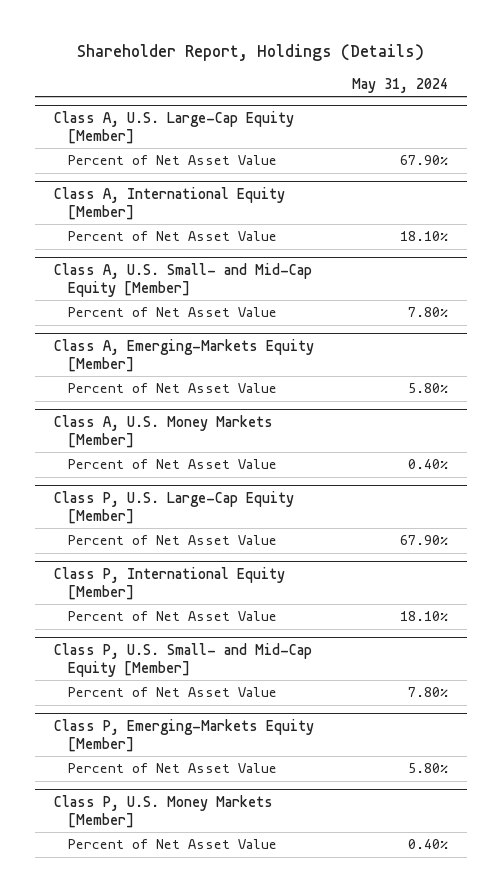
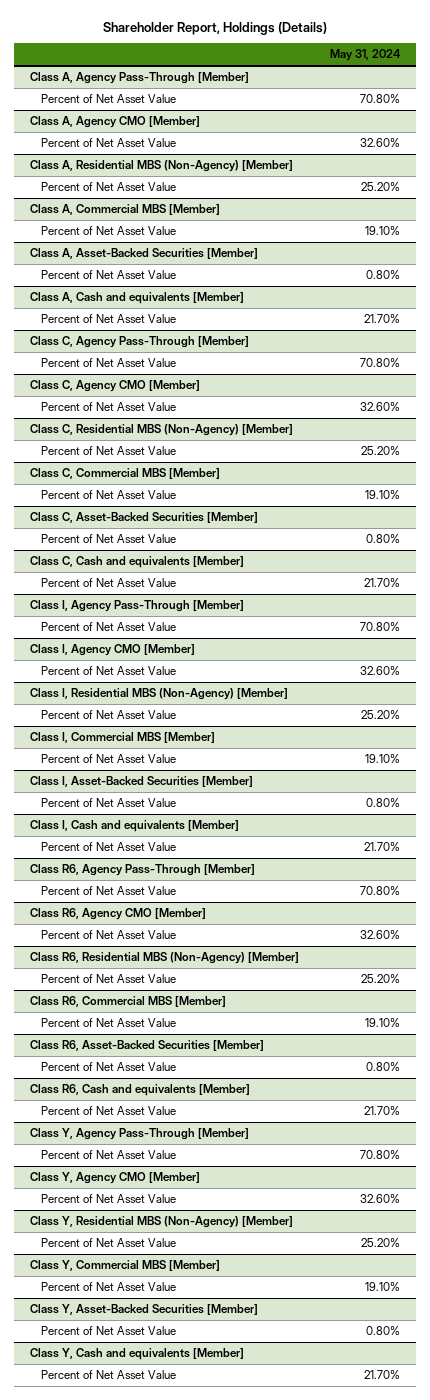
[53,111,294,144] Class A, U.S. Large-Cap Equity [Member] -> none
[53,187,285,220] Class A, International Equity [Member] -> none
[53,263,312,297] Class A, U.S. Small- and Mid-Cap Equity [Member] -> none
[53,339,314,372] Class A, Emerging-Markets Equity [Member] -> none
[53,415,273,448] Class A, U.S. Money Markets [Member] -> none
[53,491,294,524] Class P, U.S. Large-Cap Equity [Member] -> none
[53,567,285,600] Class P, International Equity [Member] -> none
[53,643,312,677] Class P, U.S. Small- and Mid-Cap Equity [Member] -> none
[53,719,314,752] Class P, Emerging-Markets Equity [Member] -> none
[53,795,273,828] Class P, U.S. Money Markets [Member] -> none
none -> [29,72,249,85] Class A, Agency Pass-Through [Member]
[400,155,449,166] 67.90% -> [360,94,401,104] 70.80%
none -> [29,116,200,129] Class A, Agency CMO [Member]
[400,231,449,242] 18.10% -> [360,138,401,148] 32.60%
none -> [29,160,293,173] Class A, Residential MBS (Non-Agency) [Member]
[408,307,449,318] 7.80% -> [361,182,401,192] 25.20%
none -> [29,204,220,216] Class A, Commercial MBS [Member]
[408,383,449,394] 5.80% -> [365,226,401,236] 19.10%
none -> [29,248,258,260] Class A, Asset-Backed Securities [Member]
[408,459,449,470] 0.40% -> [366,270,401,280] 0.80%
none -> [29,292,244,305] Class A, Cash and equivalents [Member]
[400,535,449,546] 67.90% -> [364,314,401,324] 21.70%
none -> [29,336,249,349] Class C, Agency Pass-Through [Member]
[400,611,449,622] 18.10% -> [360,358,401,368] 70.80%
none -> [29,380,200,393] Class C, Agency CMO [Member]
[408,687,449,698] 7.80% -> [360,402,401,412] 32.60%
none -> [29,424,293,437] Class C, Residential MBS (Non-Agency) [Member]
[408,763,449,774] 5.80% -> [361,446,401,456] 25.20%
none -> [29,468,220,480] Class C, Commercial MBS [Member]
[408,839,449,850] 0.40% -> [365,490,401,500] 19.10%
none -> [29,512,258,524] Class C, Asset-Backed Securities [Member]
none -> [41,534,177,544] Percent of Net Asset Value
none -> [29,556,244,569] Class C, Cash and equivalents [Member]
none -> [41,578,177,588] Percent of Net Asset Value
none -> [29,600,244,613] Class I, Agency Pass-Through [Member]
none -> [41,622,177,632] Percent of Net Asset Value
none -> [29,644,195,657] Class I, Agency CMO [Member]
none -> [41,666,177,676] Percent of Net Asset Value
none -> [29,688,288,701] Class I, Residential MBS (Non-Agency) [Member]
none -> [41,710,177,720] Percent of Net Asset Value
none -> [29,732,215,744] Class I, Commercial MBS [Member]
none -> [41,754,177,764] Percent of Net Asset Value
none -> [29,776,253,788] Class I, Asset-Backed Securities [Member]
none -> [41,798,177,808] Percent of Net Asset Value
none -> [29,820,239,833] Class I, Cash and equivalents [Member]
none -> [41,842,177,852] Percent of Net Asset Value
none -> [29,864,255,877] Class R6, Agency Pass-Through [Member]
none -> [41,886,177,896] Percent of Net Asset Value
none -> [29,908,206,921] Class R6, Agency CMO [Member]
none -> [41,930,177,940] Percent of Net Asset Value
none -> [29,952,299,965] Class R6, Residential MBS (Non-Agency) [Member]
none -> [41,974,177,984] Percent of Net Asset Value
none -> [29,996,226,1008] Class R6, Commercial MBS [Member]
none -> [41,1018,177,1028] Percent of Net Asset Value
none -> [29,1040,264,1052] Class R6, Asset-Backed Securities [Member]
none -> [41,1062,177,1072] Percent of Net Asset Value
none -> [29,1084,250,1097] Class R6, Cash and equivalents [Member]
none -> [41,1106,177,1116] Percent of Net Asset Value
none -> [29,1128,249,1141] Class Y, Agency Pass-Through [Member]
none -> [41,1150,177,1160] Percent of Net Asset Value
none -> [29,1172,200,1185] Class Y, Agency CMO [Member]
none -> [41,1194,177,1204] Percent of Net Asset Value
none -> [29,1216,293,1229] Class Y, Residential MBS (Non-Agency) [Member]
none -> [41,1238,177,1248] Percent of Net Asset Value
none -> [29,1260,220,1272] Class Y, Commercial MBS [Member]
none -> [41,1282,177,1292] Percent of Net Asset Value
none -> [29,1304,258,1316] Class Y, Asset-Backed Securities [Member]
none -> [41,1326,177,1336] Percent of Net Asset Value
none -> [29,1348,244,1361] Class Y, Cash and equivalents [Member]
none -> [41,1370,177,1380] Percent of Net Asset Value

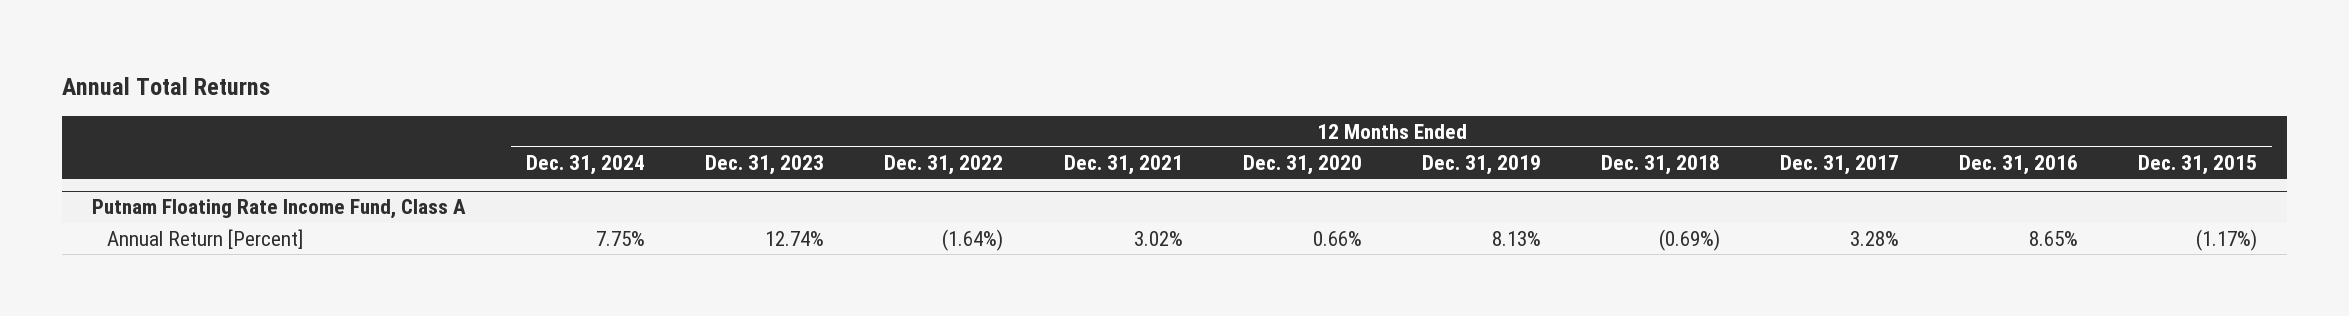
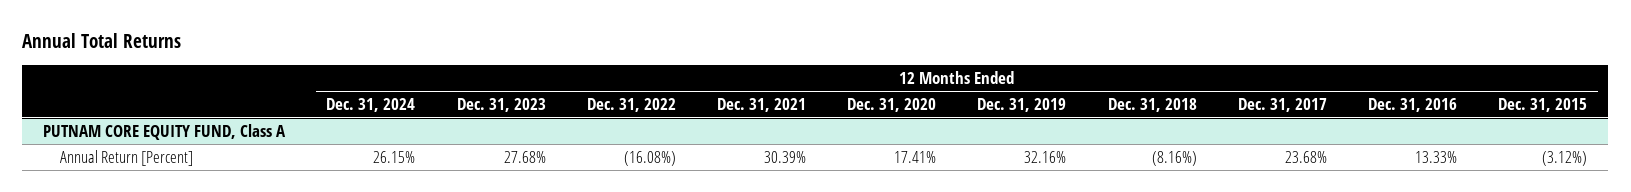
[92,199,467,220] Putnam Floating Rate Income Fund, Class A -> none
none -> [43,123,287,140] PUTNAM CORE EQUITY FUND, Class A
[596,231,646,247] 7.75% -> [373,150,416,163] 26.15%
[765,231,825,247] 12.74% -> [503,150,546,163] 27.68%
[942,229,1004,252] (1.64%) -> [623,150,676,166] (16.08%)
[1133,231,1183,247] 3.02% -> [764,150,807,163] 30.39%
[1312,231,1362,247] 0.66% -> [894,150,937,163] 17.41%
[1491,231,1541,247] 8.13% -> [1024,150,1067,163] 32.16%
[1658,229,1720,252] (0.69%) -> [1151,150,1197,166] (8.16%)
[1849,231,1899,247] 3.28% -> [1284,150,1327,163] 23.68%
[2028,231,2078,247] 8.65% -> [1415,150,1458,163] 13.33%
[2195,229,2257,252] (1.17%) -> [1542,150,1588,166] (3.12%)

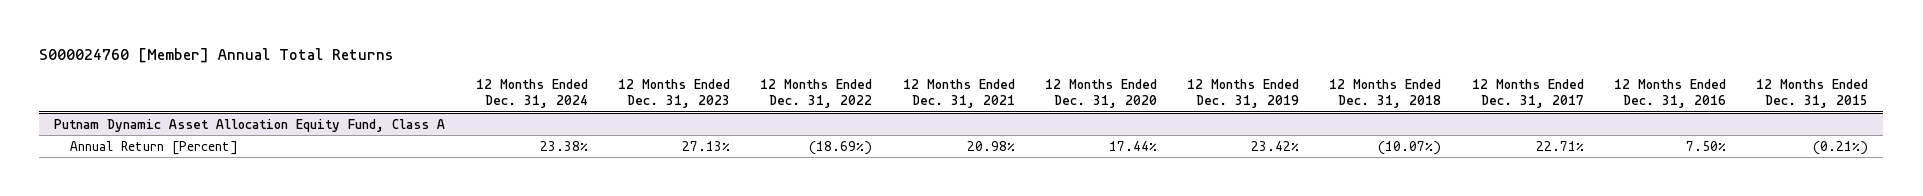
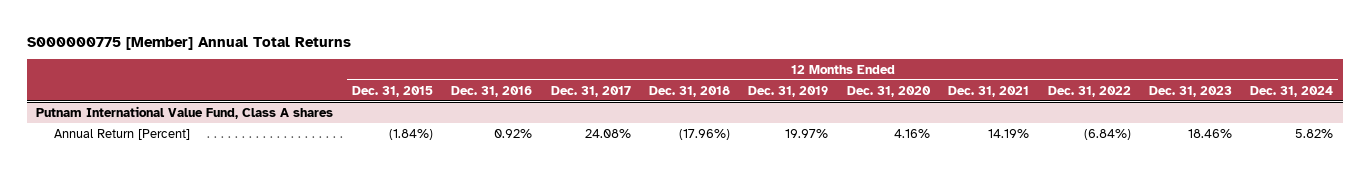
[39,48,394,64] S000024760 [Member] Annual Total Returns -> [27,36,352,50] S000000775 [Member] Annual Total Returns
[54,118,446,132] Putnam Dynamic Asset Allocation Equity Fund, Class A -> none
none -> [36,105,334,119] Putnam International Value Fund, Class A shares
[539,140,588,151] 23.38% -> [1295,128,1334,138] 5.82%
[681,140,730,151] 27.13% -> [1188,128,1233,138] 18.46%
[809,140,873,155] (18.69%) -> [1083,128,1131,140] (6.84%)
[966,140,1015,151] 20.98% -> [988,128,1030,138] 14.19%
[1108,140,1157,151] 17.44% -> [893,128,930,138] 4.16%
[1251,140,1300,151] 23.42% -> [785,128,829,138] 19.97%
[1378,140,1442,155] (10.07%) -> [679,128,731,140] (17.96%)
[1535,140,1584,151] 22.71% -> [584,128,631,138] 24.08%
[1685,140,1726,151] 7.50% -> [494,128,533,138] 0.92%
[1813,140,1869,155] (0.21%) -> [388,128,433,140] (1.84%)

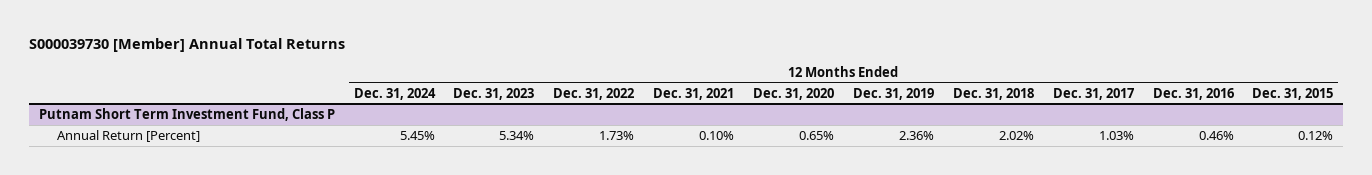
[27,36,352,50] S000000775 [Member] Annual Total Returns -> [29,38,346,53] S000039730 [Member] Annual Total Returns
[36,105,334,119] Putnam International Value Fund, Class A shares -> none
none -> [38,107,335,121] Putnam Short Term Investment Fund, Class P
[388,128,433,140] (1.84%) -> [1298,130,1334,140] 0.12%
[494,128,533,138] 0.92% -> [1198,130,1234,140] 0.46%
[584,128,631,138] 24.08% -> [1098,130,1134,140] 1.03%
[679,128,731,140] (17.96%) -> [998,130,1034,140] 2.02%
[785,128,829,138] 19.97% -> [898,130,934,140] 2.36%
[893,128,930,138] 4.16% -> [799,130,835,140] 0.65%
[988,128,1030,138] 14.19% -> [699,130,735,140] 0.10%
[1083,128,1131,140] (6.84%) -> [599,130,635,140] 1.73%
[1188,128,1233,138] 18.46% -> [499,130,535,140] 5.34%
[1295,128,1334,138] 5.82% -> [399,130,435,140] 5.45%

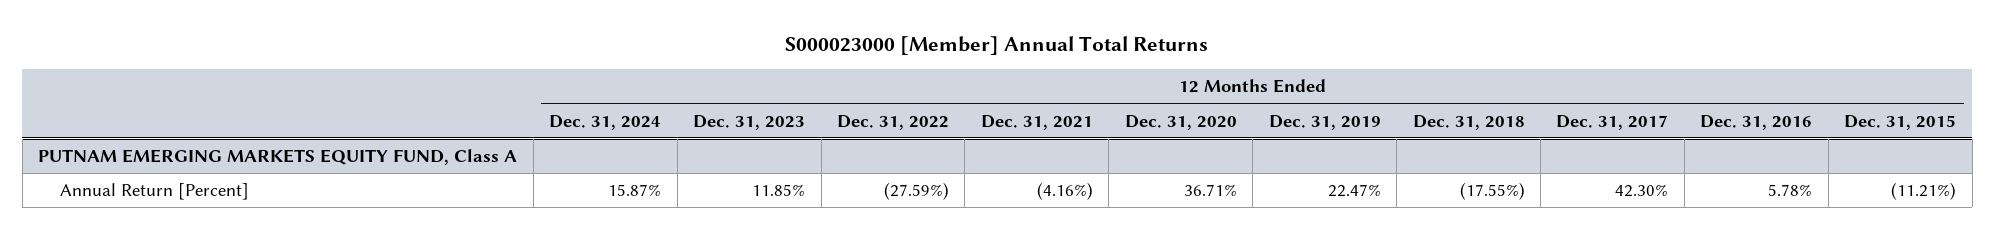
[29,38,346,53] S000039730 [Member] Annual Total Returns -> [785,35,1209,55] S000023000 [Member] Annual Total Returns
[38,107,335,121] Putnam Short Term Investment Fund, Class P -> none
none -> [38,149,518,166] PUTNAM EMERGING MARKETS EQUITY FUND, Class A
[399,130,435,140] 5.45% -> [608,184,662,197] 15.87%
[499,130,535,140] 5.34% -> [752,184,806,197] 11.85%
[599,130,635,140] 1.73% -> [884,182,950,201] (27.59%)
[699,130,735,140] 0.10% -> [1036,182,1093,201] (4.16%)
[799,130,835,140] 0.65% -> [1183,184,1237,197] 36.71%
[898,130,934,140] 2.36% -> [1327,184,1381,198] 22.47%
[998,130,1034,140] 2.02% -> [1459,182,1525,201] (17.55%)
[1098,130,1134,140] 1.03% -> [1615,184,1669,198] 42.30%
[1198,130,1234,140] 0.46% -> [1768,184,1813,197] 5.78%
[1298,130,1334,140] 0.12% -> [1891,182,1957,201] (11.21%)

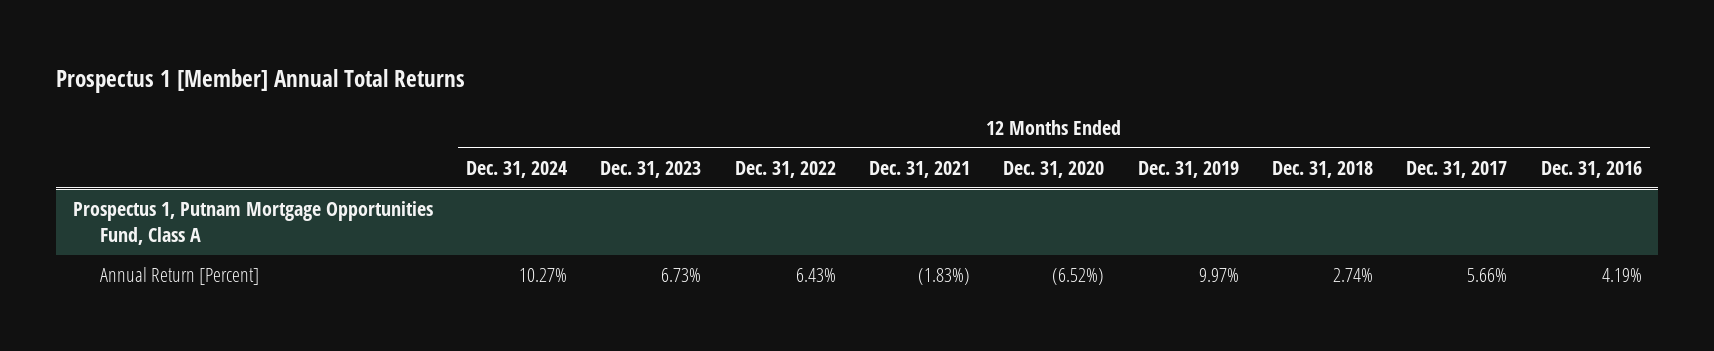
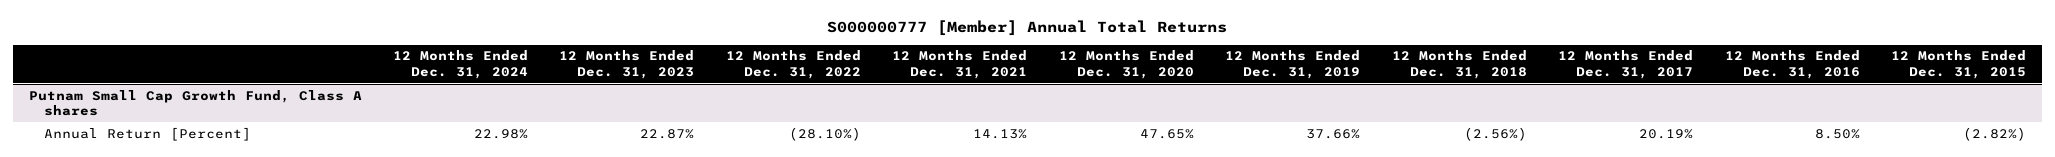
[55,69,465,94] Prospectus 1 [Member] Annual Total Returns -> [827,20,1228,37] S000000777 [Member] Annual Total Returns
none -> [1891,50,2027,80] 12 Months Ended Dec. 31, 2015
[72,201,433,246] Prospectus 1, Putnam Mortgage Opportunities Fund, Class A -> none
none -> [28,89,362,117] Putnam Small Cap Growth Fund, Class A shares
[518,268,567,283] 10.27% -> [474,128,529,139] 22.98%
[661,268,702,283] 6.73% -> [640,128,695,139] 22.87%
[795,268,836,283] 6.43% -> [788,126,861,141] (28.10%)
[917,268,970,286] (1.83%) -> [973,128,1028,139] 14.13%
[1052,268,1105,286] (6.52%) -> [1139,128,1194,139] 47.65%
[1198,268,1239,283] 9.97% -> [1306,128,1361,139] 37.66%
[1332,268,1373,283] 2.74% -> [1463,126,1527,141] (2.56%)
[1467,268,1508,283] 5.66% -> [1639,128,1694,139] 20.19%
[1601,268,1642,283] 4.19% -> [1814,128,1860,139] 8.50%

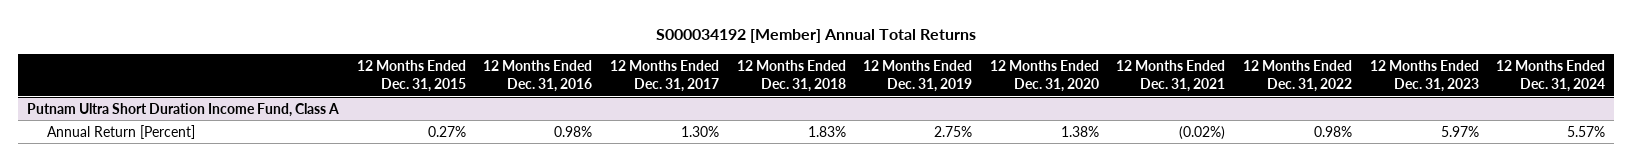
[827,20,1228,37] S000000777 [Member] Annual Total Returns -> [656,29,977,44] S000034192 [Member] Annual Total Returns
[28,89,362,117] Putnam Small Cap Growth Fund, Class A shares -> none
none -> [27,102,340,117] Putnam Ultra Short Duration Income Fund, Class A
[474,128,529,139] 22.98% -> [1567,125,1606,137] 5.57%
[640,128,695,139] 22.87% -> [1440,125,1479,137] 5.97%
[788,126,861,141] (28.10%) -> [1314,125,1353,137] 0.98%
[973,128,1028,139] 14.13% -> [1179,125,1226,140] (0.02%)
[1139,128,1194,139] 47.65% -> [1060,125,1099,137] 1.38%
[1306,128,1361,139] 37.66% -> [934,125,973,137] 2.75%
[1463,126,1527,141] (2.56%) -> [807,125,846,137] 1.83%
[1639,128,1694,139] 20.19% -> [681,125,720,137] 1.30%
[1814,128,1860,139] 8.50% -> [554,125,593,137] 0.98%
[1963,126,2027,141] (2.82%) -> [427,125,466,137] 0.27%

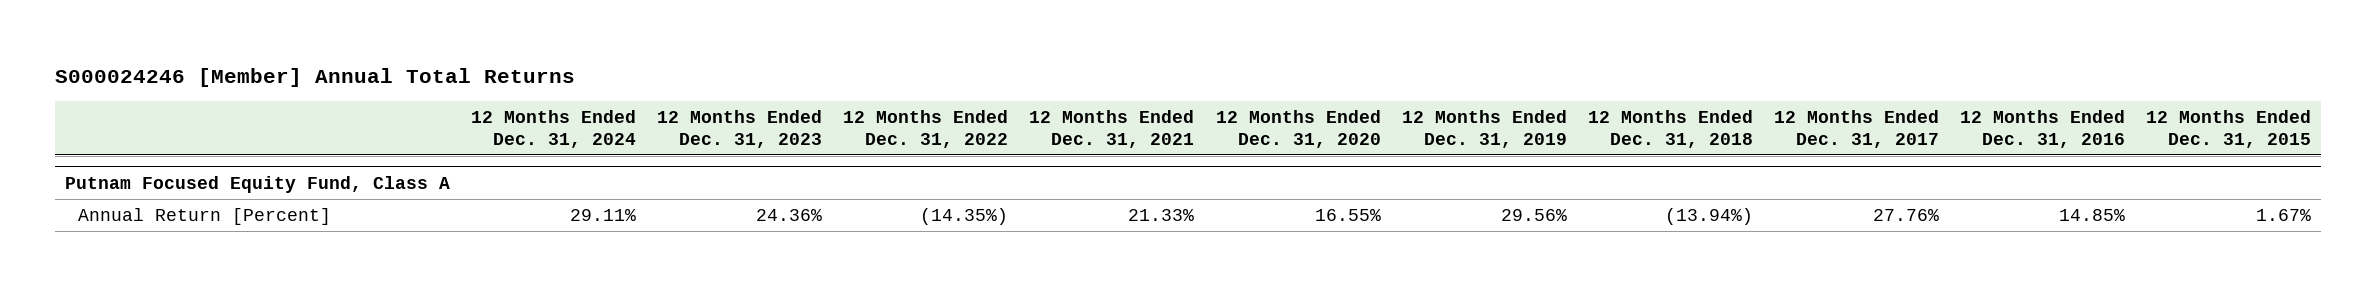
[656,29,977,44] S000034192 [Member] Annual Total Returns -> [54,67,575,87] S000024246 [Member] Annual Total Returns
[27,102,340,117] Putnam Ultra Short Duration Income Fund, Class A -> none
none -> [65,176,451,194] Putnam Focused Equity Fund, Class A
[427,125,466,137] 0.27% -> [2255,209,2311,222] 1.67%
[554,125,593,137] 0.98% -> [2058,209,2125,222] 14.85%
[681,125,720,137] 1.30% -> [1872,209,1939,222] 27.76%
[807,125,846,137] 1.83% -> [1664,208,1753,226] (13.94%)
[934,125,973,137] 2.75% -> [1500,209,1567,222] 29.56%
[1060,125,1099,137] 1.38% -> [1314,209,1381,222] 16.55%
[1179,125,1226,140] (0.02%) -> [1128,209,1195,222] 21.33%
[1314,125,1353,137] 0.98% -> [920,208,1009,226] (14.35%)
[1440,125,1479,137] 5.97% -> [756,209,823,222] 24.36%
[1567,125,1606,137] 5.57% -> [570,209,637,222] 29.11%

